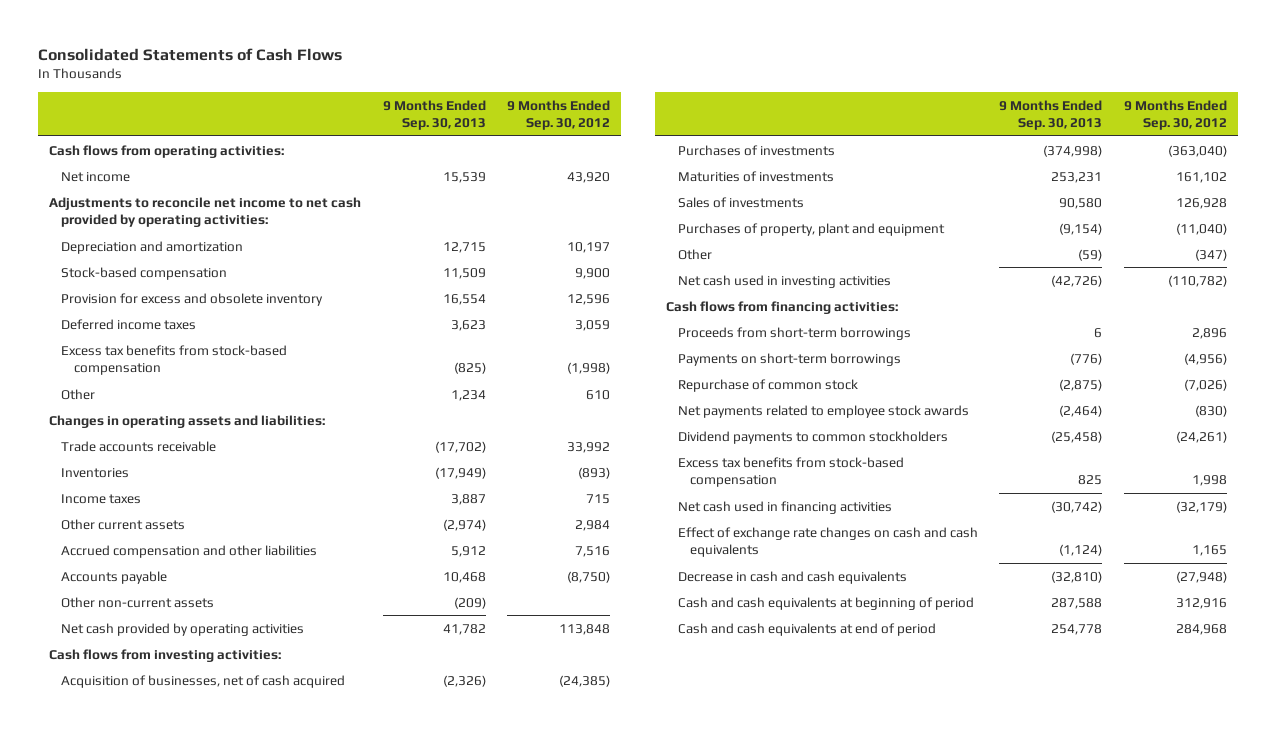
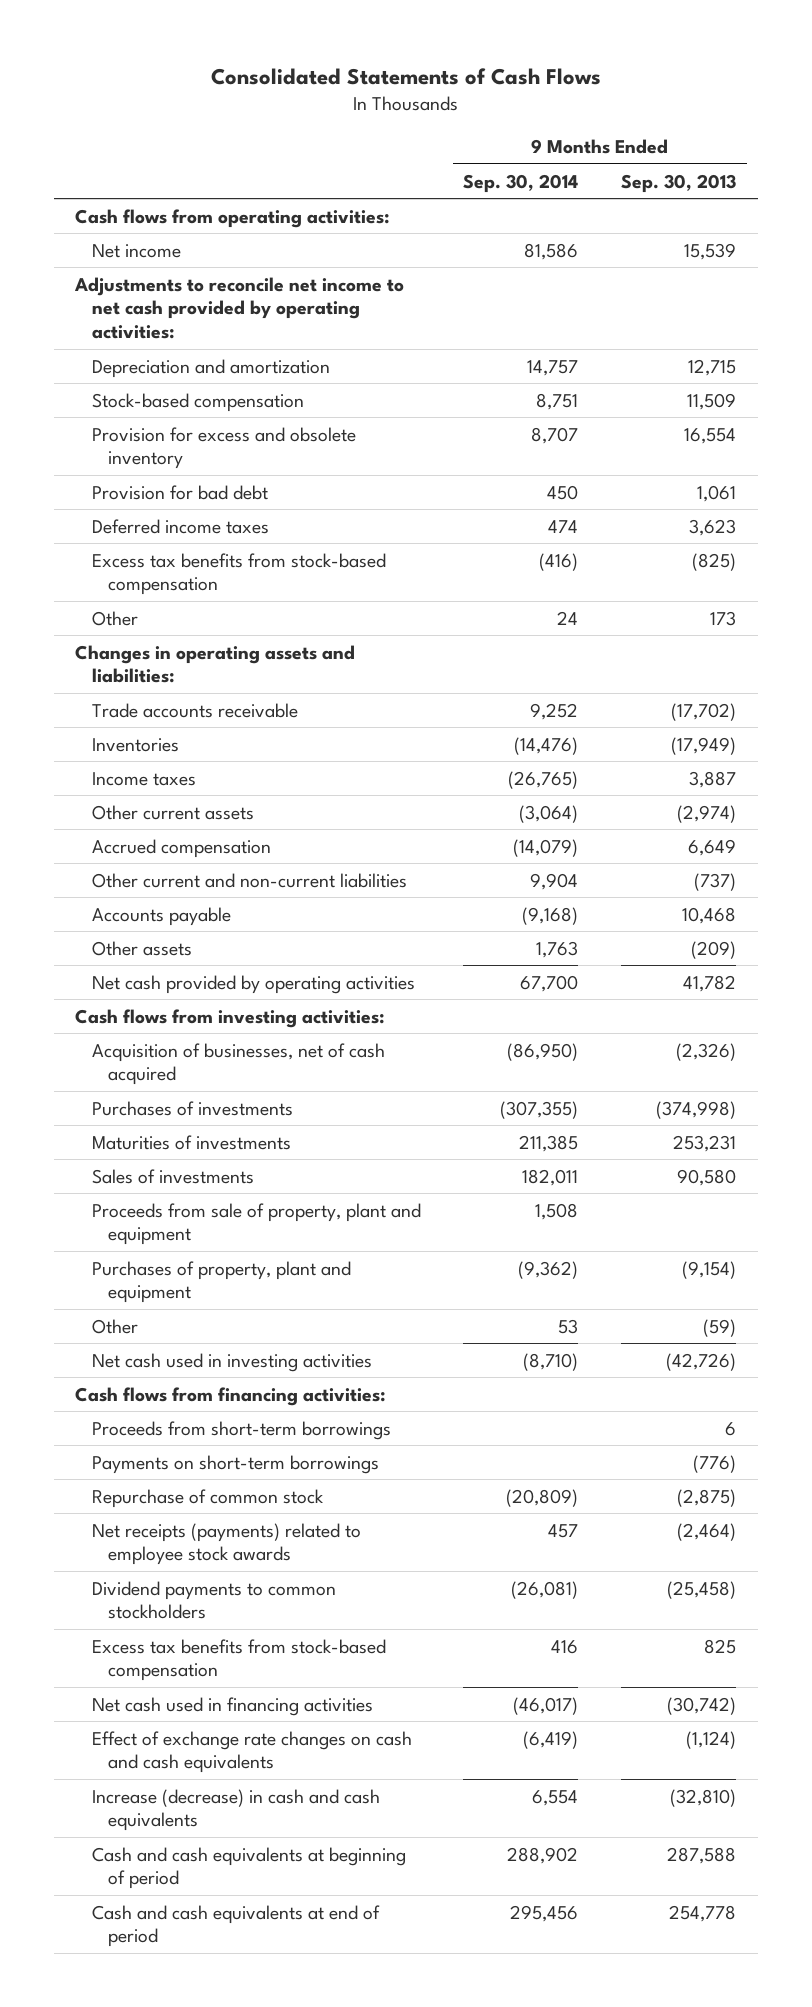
[507,99,611,131] 9 Months Ended Sep. 30, 2012 -> none
none -> [463,173,579,193] Sep. 30, 2014
none -> [91,484,268,500] Provision for bad debt
[450,389,486,401] 1,234 -> [710,610,737,626] 173
[61,544,318,558] Accrued compensation and other liabilities -> none
none -> [91,838,271,858] Accrued compensation
none -> [91,872,407,888] Other current and non-current liabilities
[61,596,215,608] Other non-current assets -> [91,940,192,956] Other assets
none -> [91,1202,421,1246] Proceeds from sale of property, plant and equipment
[678,404,970,418] Net payments related to employee stock awards -> [91,1522,361,1566] Net receipts (payments) related to employee stock awards
[678,570,908,584] Decrease in cash and cash equivalents -> [91,1788,380,1832] Increase (decrease) in cash and cash equivalents

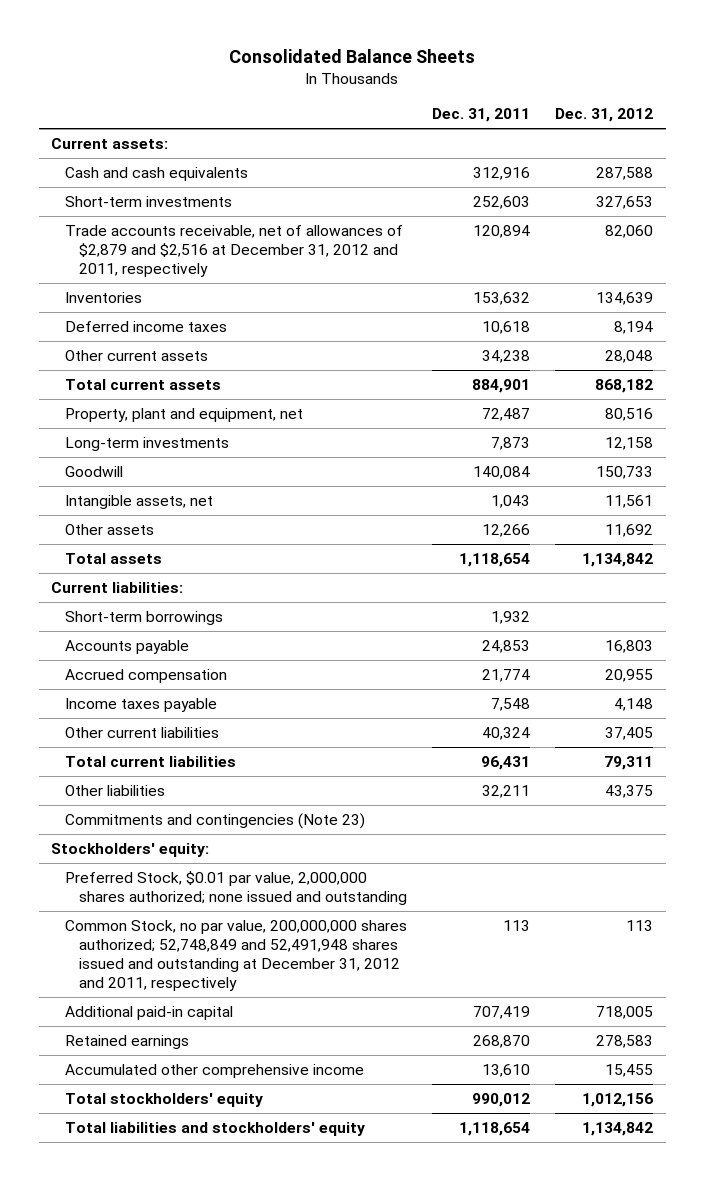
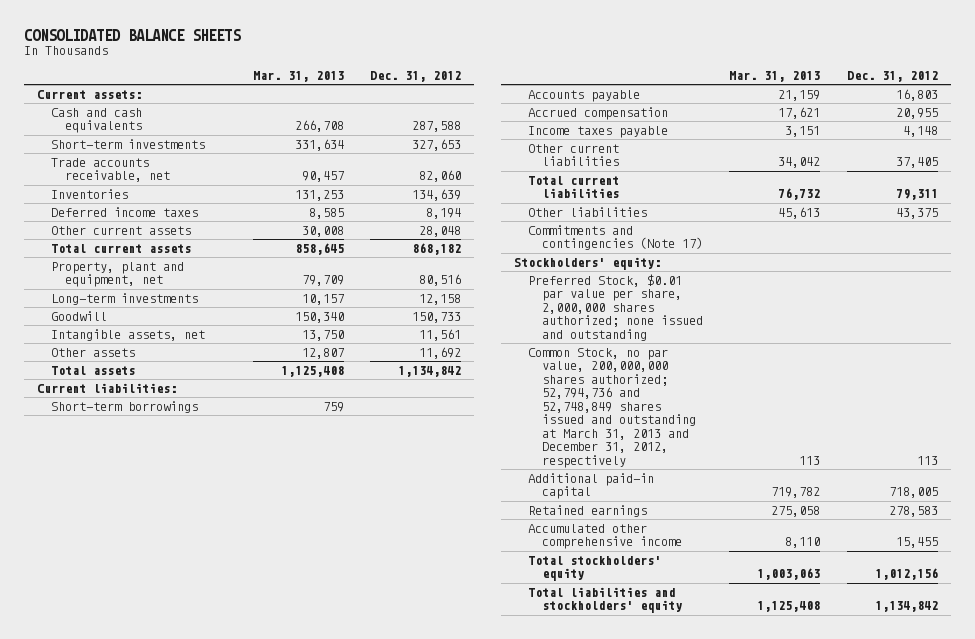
[229,48,476,63] Consolidated Balance Sheets -> [24,28,242,41] CONSOLIDATED BALANCE SHEETS
[431,108,530,123] Dec. 31, 2011 -> none
none -> [252,71,344,83] Mar. 31, 2013
[64,224,403,277] Trade accounts receivable, net of allowances of $2,879 and $2,516 at December 31, 2012 and 2011, respectively -> [51,157,171,183] Trade accounts receivable, net
[64,812,365,829] Commitments and contingencies (Note 23) -> [528,224,704,251] Commitments and contingencies (Note 17)
[64,870,407,905] Preferred Stock, $0.01 par value, 2,000,000 shares authorized; none issued and outstanding -> [528,273,704,341] Preferred Stock, $0.01 par value per share, 2,000,000 shares authorized; none issued and outstanding
[64,919,407,991] Common Stock, no par value, 200,000,000 shares authorized; 52,748,849 and 52,491,948 shares issued and outstanding at December 31, 2012 and 2011, respectively -> [528,347,697,468] Common Stock, no par value, 200,000,000 shares authorized; 52,794,736 and 52,748,849 shares issued and outstanding at March 31, 2013 and December 31, 2012, respectively

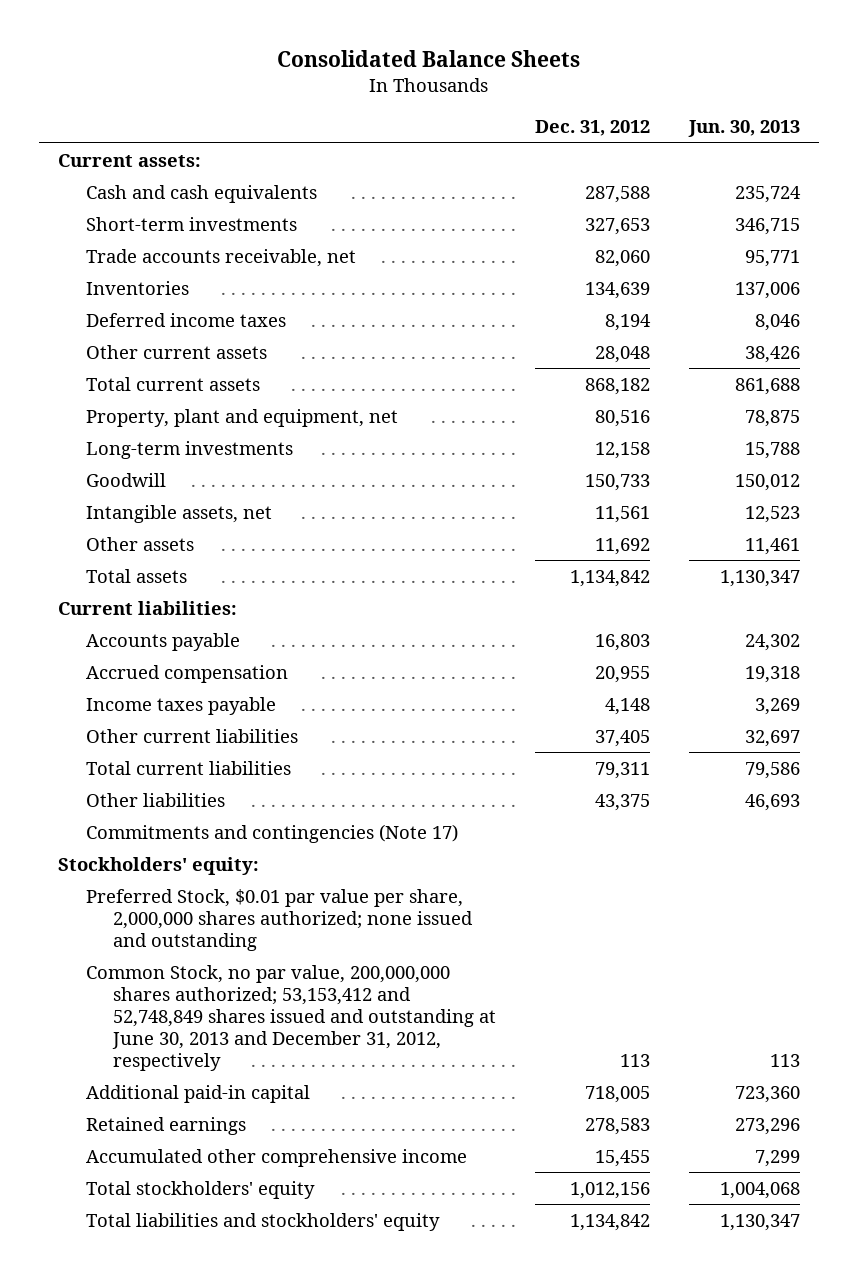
[24,28,242,41] CONSOLIDATED BALANCE SHEETS -> [276,50,580,68] Consolidated Balance Sheets
[252,71,344,83] Mar. 31, 2013 -> none
none -> [687,120,800,138] Jun. 30, 2013
[51,400,199,413] Short-term borrowings -> none
[528,347,697,468] Common Stock, no par value, 200,000,000 shares authorized; 52,794,736 and 52,748,849 shares issued and outstanding at March 31, 2013 and December 31, 2012, respectively -> [85,964,497,1071] Common Stock, no par value, 200,000,000 shares authorized; 53,153,412 and 52,748,849 shares issued and outstanding at June 30, 2013 and December 31, 2012, respectively

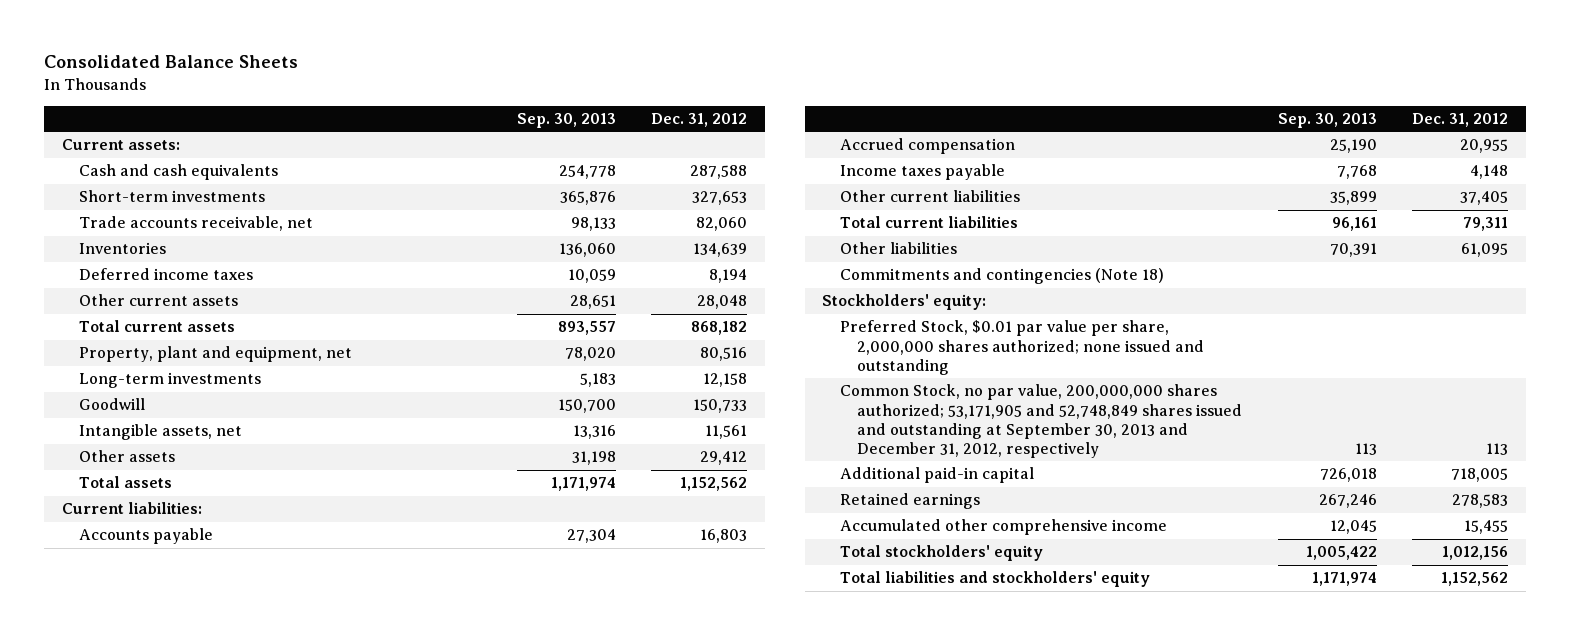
[687,120,800,138] Jun. 30, 2013 -> none
none -> [516,112,616,128] Sep. 30, 2013
[594,537,650,555] 11,692 -> [700,451,748,466] 29,412
[569,569,650,587] 1,134,842 -> [680,477,748,492] 1,152,562
[594,793,650,811] 43,375 -> [1461,243,1509,258] 61,095
[85,823,458,843] Commitments and contingencies (Note 17) -> [839,268,1164,285] Commitments and contingencies (Note 18)
[85,964,497,1071] Common Stock, no par value, 200,000,000 shares authorized; 53,153,412 and 52,748,849 shares issued and outstanding at June 30, 2013 and December 31, 2012, respectively -> [839,384,1243,458] Common Stock, no par value, 200,000,000 shares authorized; 53,171,905 and 52,748,849 shares issued and outstanding at September 30, 2013 and December 31, 2012, respectively
[569,1213,650,1231] 1,134,842 -> [1441,572,1509,587] 1,152,562

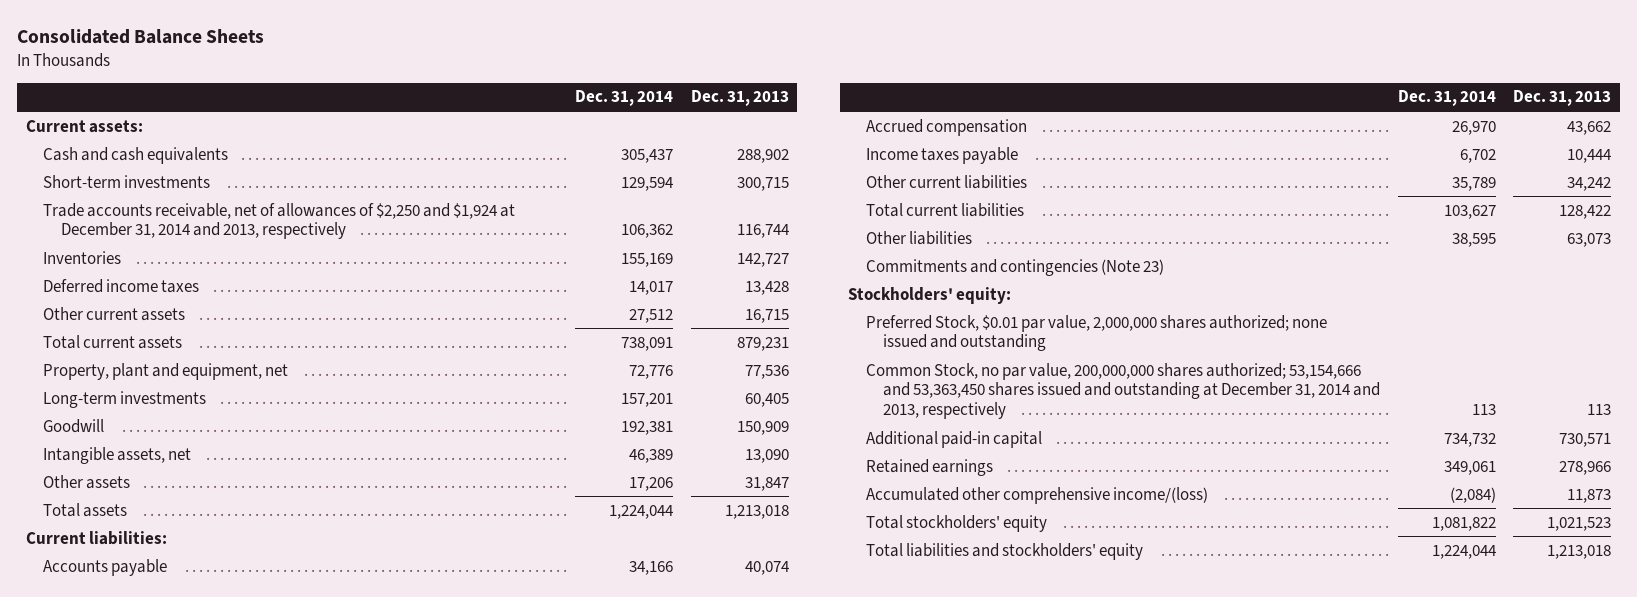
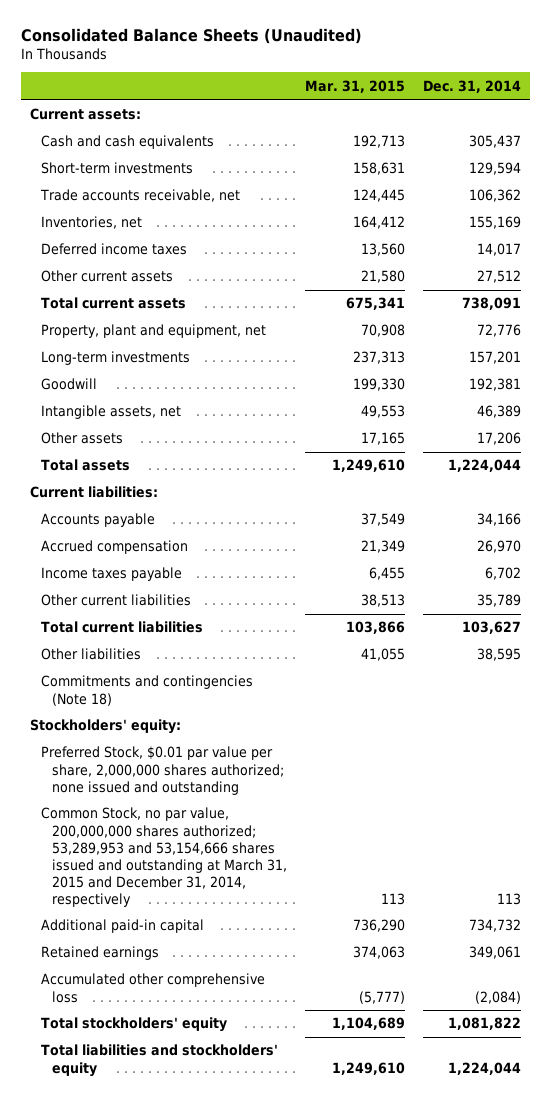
[16,29,264,45] Consolidated Balance Sheets -> [20,28,362,45] Consolidated Balance Sheets (Unaudited)
[690,90,789,107] Dec. 31, 2013 -> none
none -> [304,79,405,93] Mar. 31, 2015
[43,202,516,240] Trade accounts receivable, net of allowances of $2,250 and $1,924 at December 31, 2014 and 2013, respectively -> [39,189,240,203] Trade accounts receivable, net
[43,250,122,264] Inventories -> [40,216,142,230] Inventories, net
[865,258,1164,276] Commitments and contingencies (Note 23) -> [40,675,253,706] Commitments and contingencies (Note 18)
[865,314,1327,352] Preferred Stock, $0.01 par value, 2,000,000 shares authorized; none issued and outstanding -> [40,746,284,795] Preferred Stock, $0.01 par value per share, 2,000,000 shares authorized; none issued and outstanding
[865,362,1381,419] Common Stock, no par value, 200,000,000 shares authorized; 53,154,666 and 53,363,450 shares issued and outstanding at December 31, 2014 and 2013, respectively -> [40,807,287,907] Common Stock, no par value, 200,000,000 shares authorized; 53,289,953 and 53,154,666 shares issued and outstanding at March 31, 2015 and December 31, 2014, respectively
[865,486,1208,504] Accumulated other comprehensive income/(loss) -> [40,973,265,1003] Accumulated other comprehensive loss

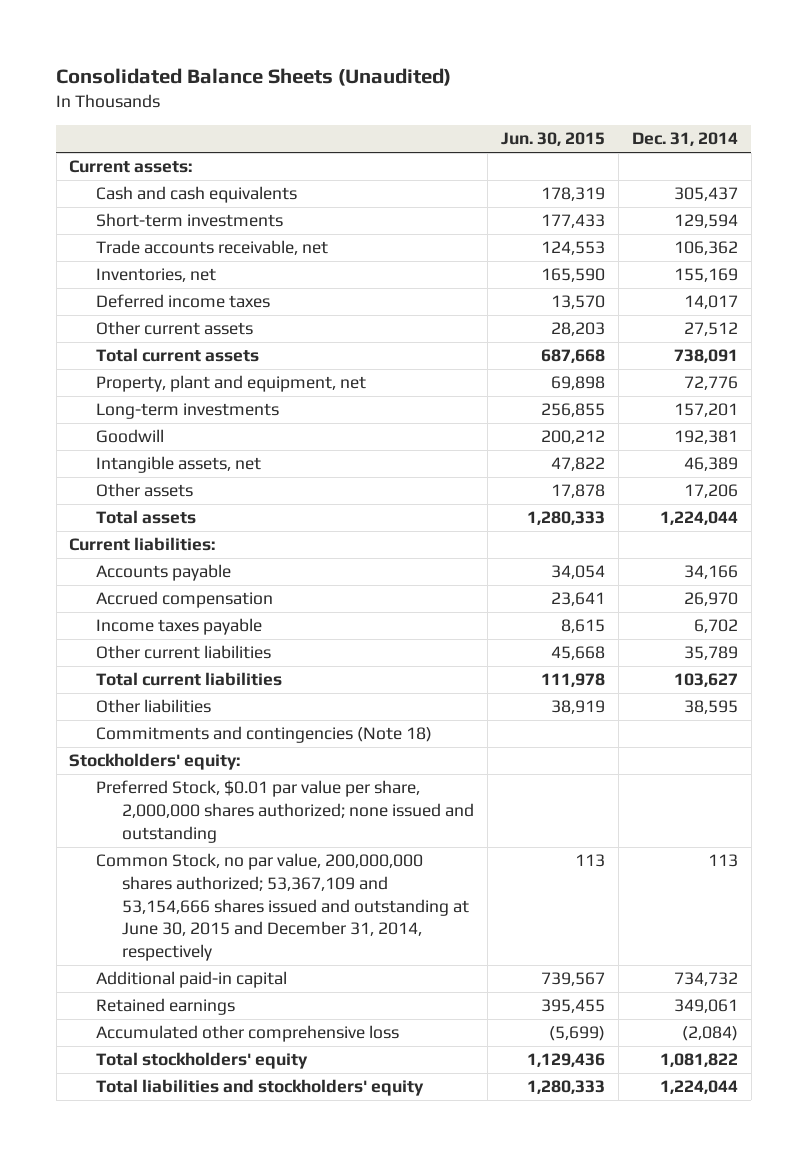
[304,79,405,93] Mar. 31, 2015 -> none
none -> [501,132,606,147] Jun. 30, 2015
[40,807,287,907] Common Stock, no par value, 200,000,000 shares authorized; 53,289,953 and 53,154,666 shares issued and outstanding at March 31, 2015 and December 31, 2014, respectively -> [95,853,470,962] Common Stock, no par value, 200,000,000 shares authorized; 53,367,109 and 53,154,666 shares issued and outstanding at June 30, 2015 and December 31, 2014, respectively

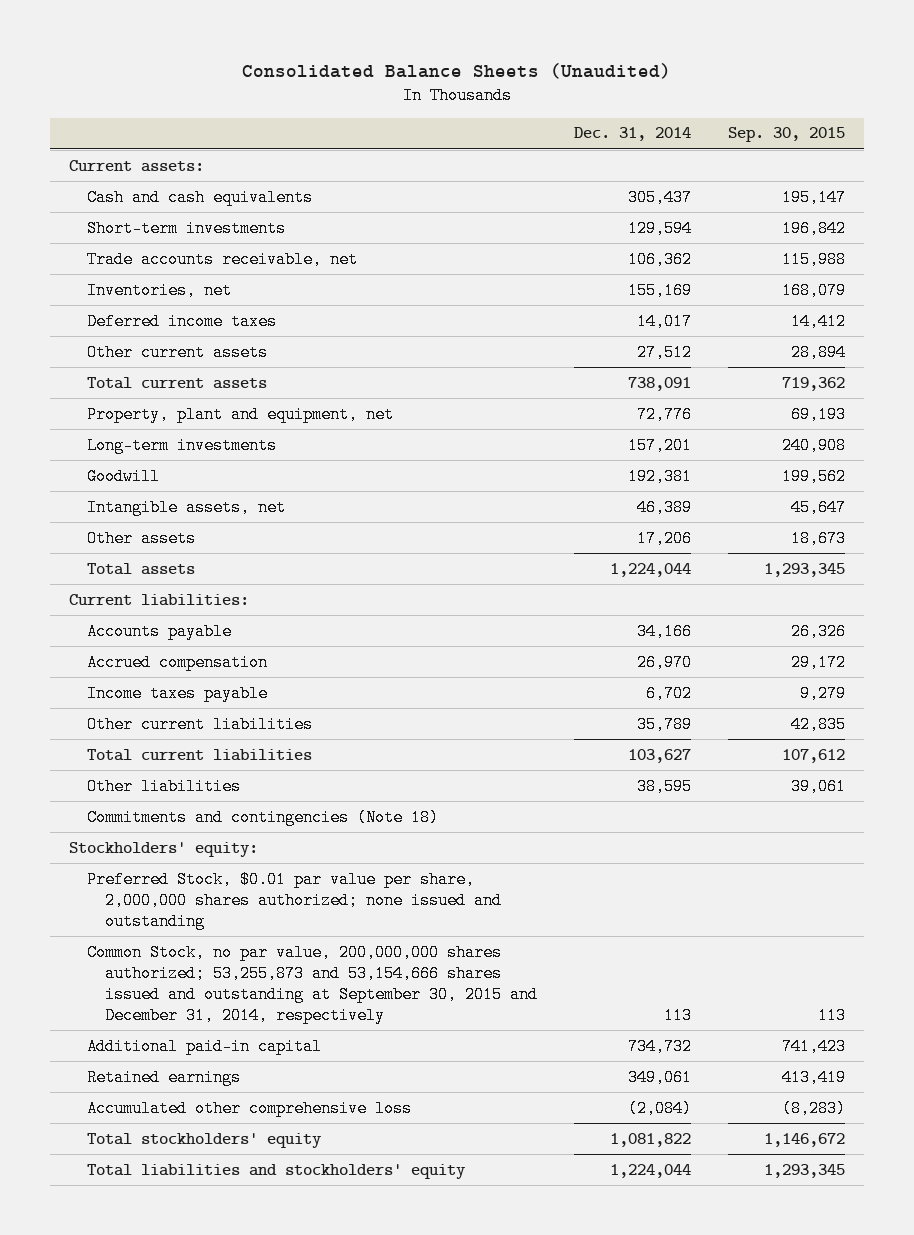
[501,132,606,147] Jun. 30, 2015 -> none
none -> [728,127,846,143] Sep. 30, 2015
[95,853,470,962] Common Stock, no par value, 200,000,000 shares authorized; 53,367,109 and 53,154,666 shares issued and outstanding at June 30, 2015 and December 31, 2014, respectively -> [87,943,539,1024] Common Stock, no par value, 200,000,000 shares authorized; 53,255,873 and 53,154,666 shares issued and outstanding at September 30, 2015 and December 31, 2014, respectively

